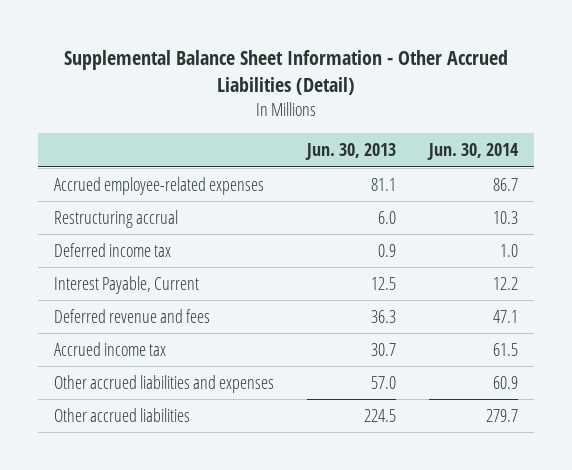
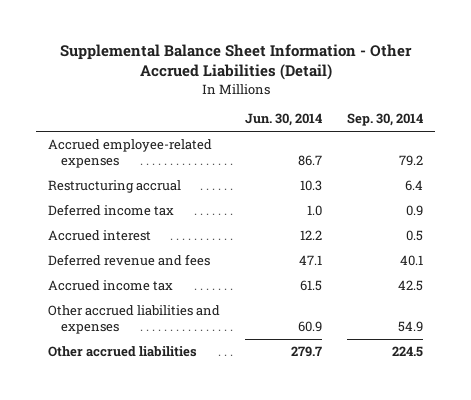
[304,142,396,160] Jun. 30, 2013 -> none
none -> [346,113,423,127] Sep. 30, 2014
[54,275,200,294] Interest Payable, Current -> [48,229,152,241] Accrued interest

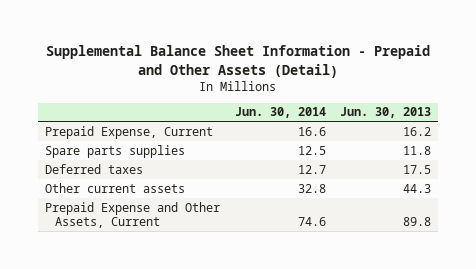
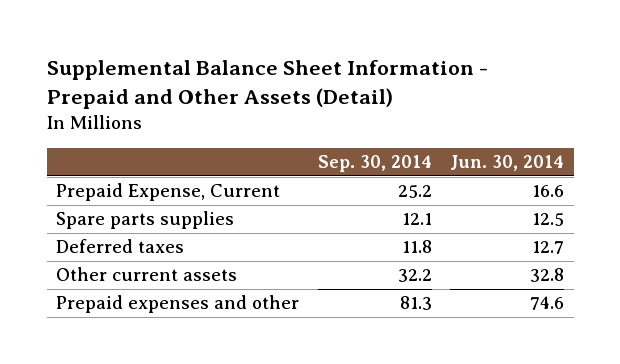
[340,107,432,119] Jun. 30, 2013 -> none
none -> [317,155,432,173] Sep. 30, 2014
[45,201,221,228] Prepaid Expense and Other Assets, Current -> [55,295,299,314] Prepaid expenses and other

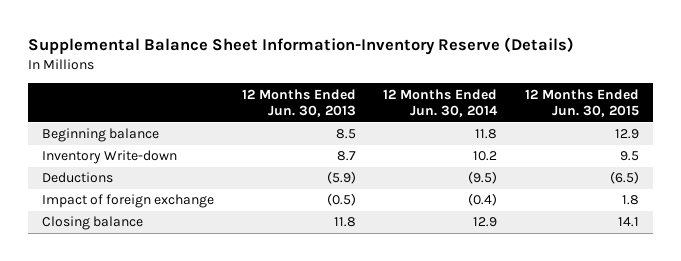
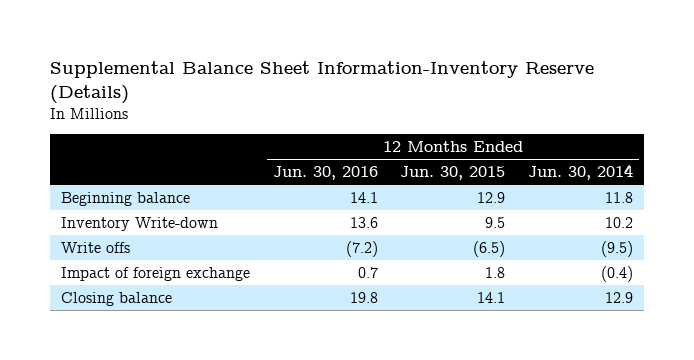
[241,88,356,118] 12 Months Ended Jun. 30, 2013 -> none
none -> [272,166,378,181] Jun. 30, 2016
[41,172,113,184] Deductions -> [61,241,131,253] Write offs

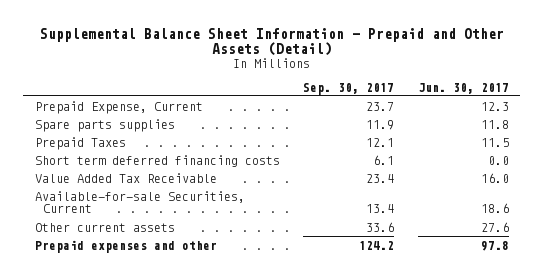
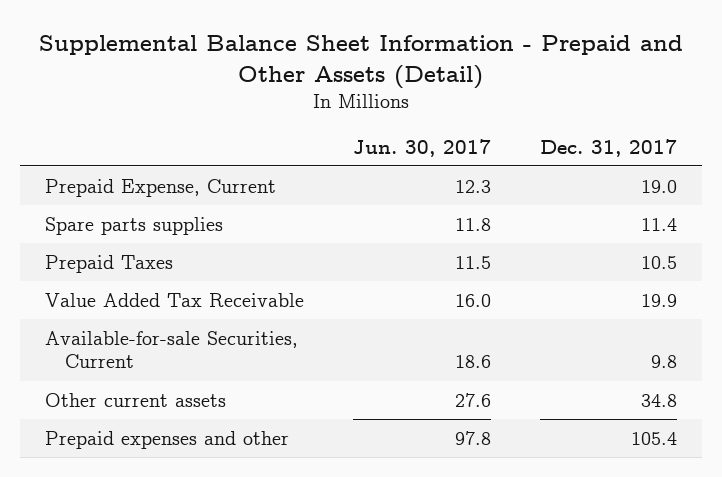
[303,82,395,95] Sep. 30, 2017 -> none
none -> [540,138,678,157] Dec. 31, 2017
[34,154,280,167] Short term deferred financing costs -> none

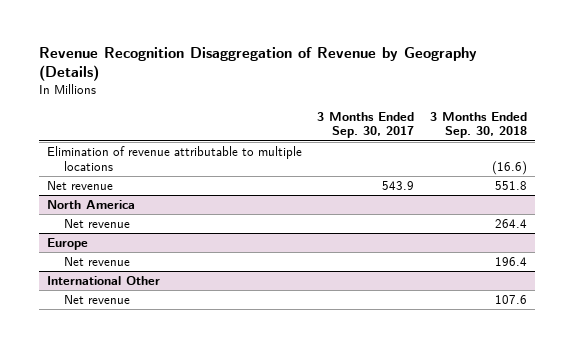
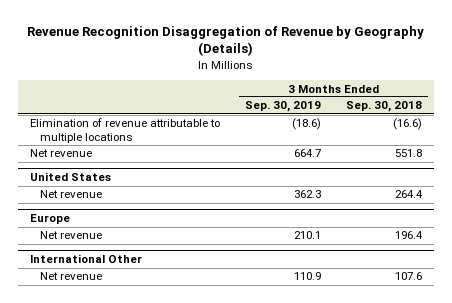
[317,111,415,139] 3 Months Ended Sep. 30, 2017 -> none
none -> [245,101,322,113] Sep. 30, 2019
[46,199,135,209] North America -> [30,172,112,182] United States

